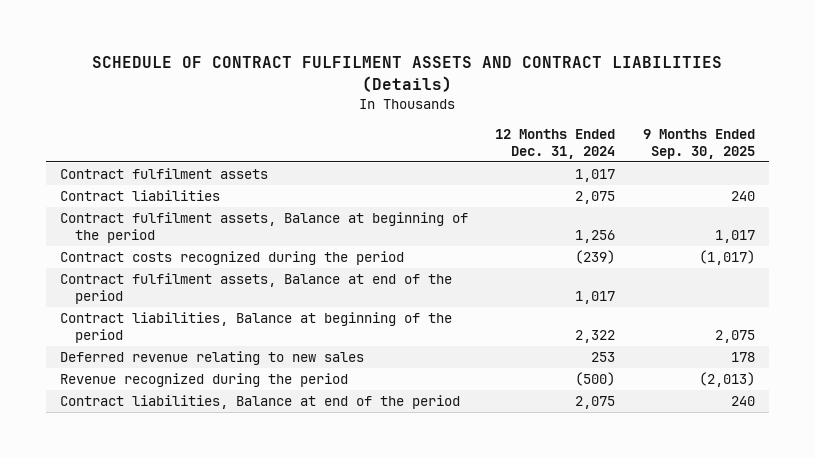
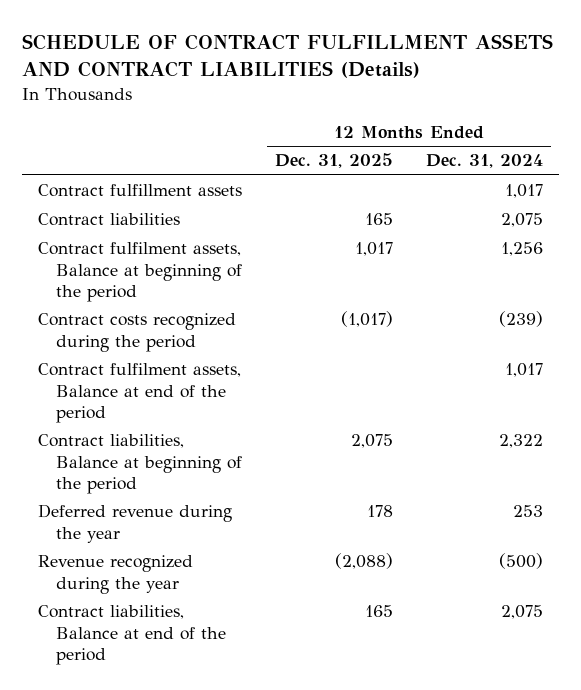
[92,55,723,92] SCHEDULE OF CONTRACT FULFILMENT ASSETS AND CONTRACT LIABILITIES (Details) -> [22,34,554,79] SCHEDULE OF CONTRACT FULFILLMENT ASSETS AND CONTRACT LIABILITIES (Details)
[642,128,755,159] 9 Months Ended Sep. 30, 2025 -> none
none -> [274,153,393,169] Dec. 31, 2025
[59,167,268,179] Contract fulfilment assets -> [38,184,243,198] Contract fulfillment assets
[59,350,364,365] Deferred revenue relating to new sales -> [38,504,233,543] Deferred revenue during the year
[59,372,348,387] Revenue recognized during the period -> [38,555,194,594] Revenue recognized during the year

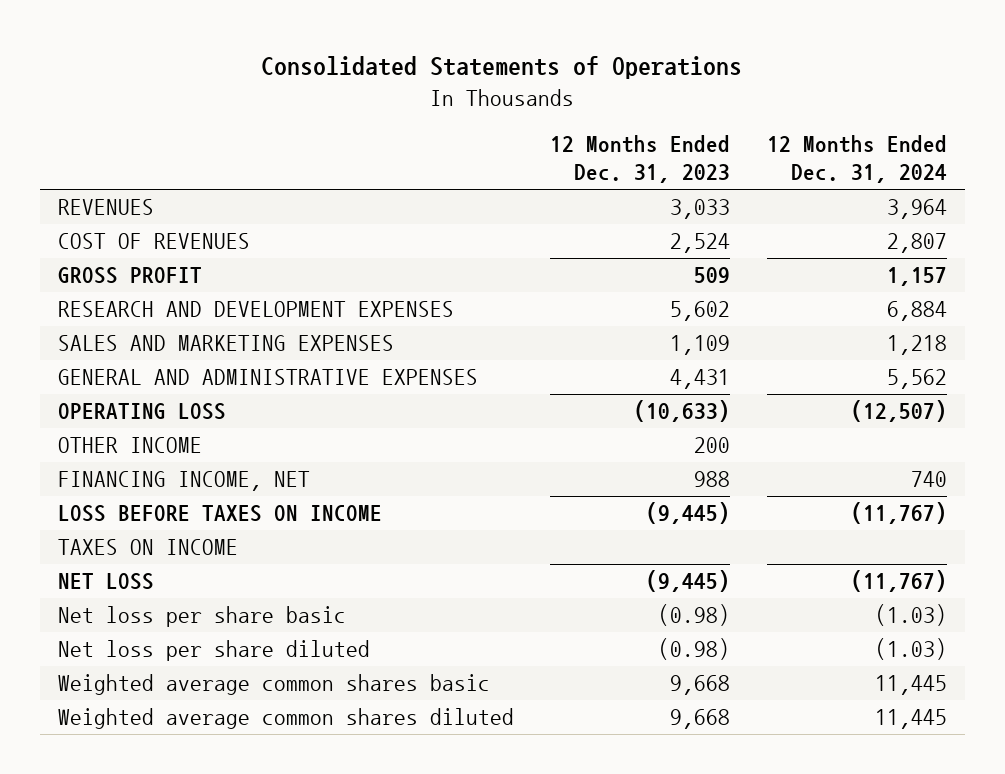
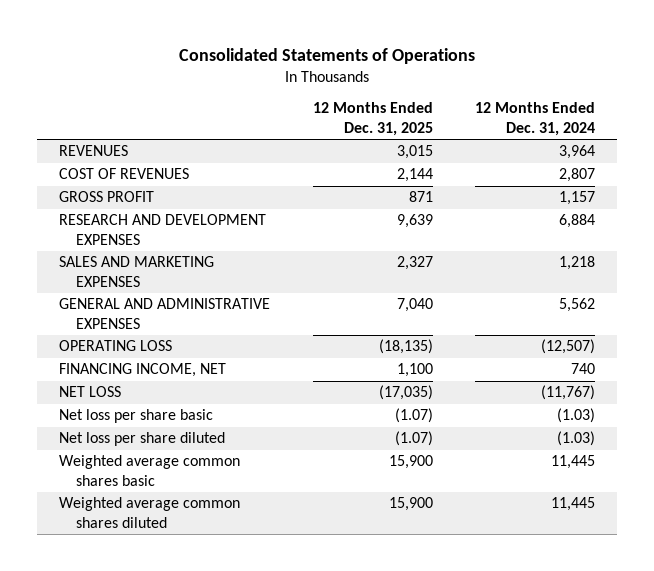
[550,135,731,184] 12 Months Ended Dec. 31, 2023 -> none
none -> [312,102,433,136] 12 Months Ended Dec. 31, 2025
[57,437,202,454] OTHER INCOME -> none
[57,505,382,523] LOSS BEFORE TAXES ON INCOME -> none
[57,539,238,556] TAXES ON INCOME -> none

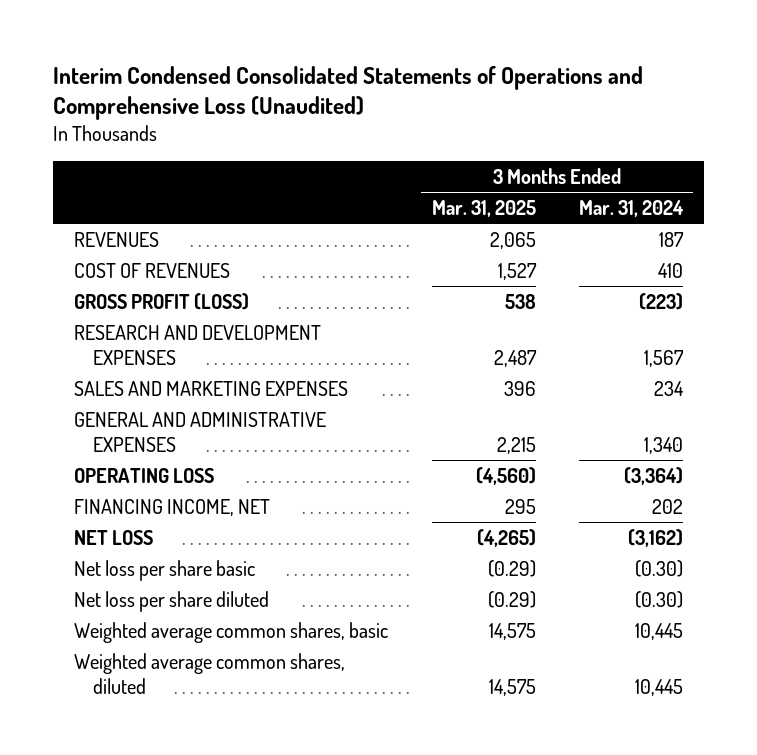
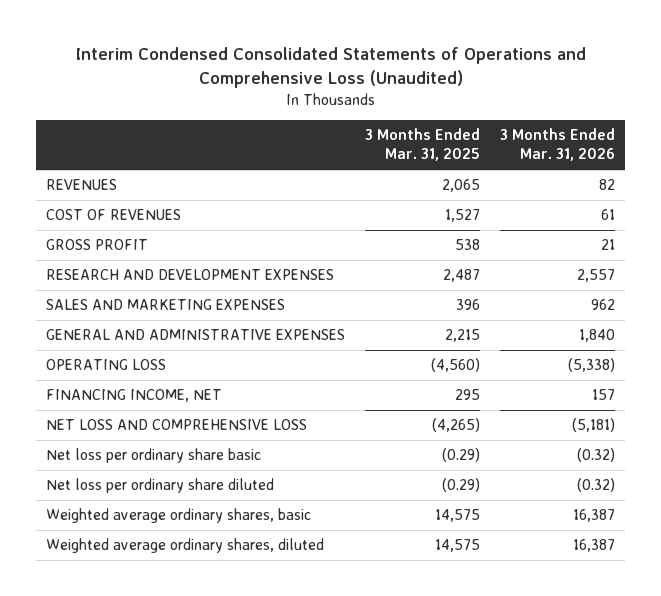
[578,199,684,217] Mar. 31, 2024 -> none
none -> [500,128,616,162] 3 Months Ended Mar. 31, 2026
[74,292,250,310] GROSS PROFIT (LOSS) -> [46,239,149,251] GROSS PROFIT
[74,529,154,545] NET LOSS -> [46,419,308,431] NET LOSS AND COMPREHENSIVE LOSS
[74,559,256,581] Net loss per share basic -> [46,448,262,464] Net loss per ordinary share basic
[74,590,270,612] Net loss per share diluted -> [46,478,275,494] Net loss per ordinary share diluted
[74,621,389,643] Weighted average common shares, basic -> [46,508,312,524] Weighted average ordinary shares, basic
[74,652,346,694] Weighted average common shares, diluted -> [46,538,325,554] Weighted average ordinary shares, diluted

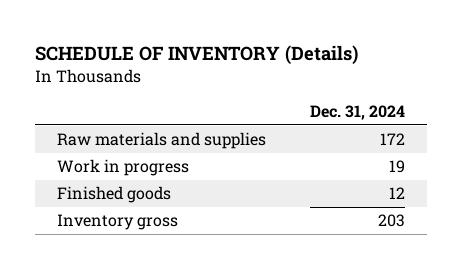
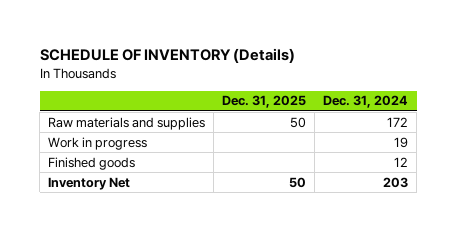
none -> [222,95,307,109] Dec. 31, 2025
[56,214,178,231] Inventory gross -> [48,176,131,190] Inventory Net

